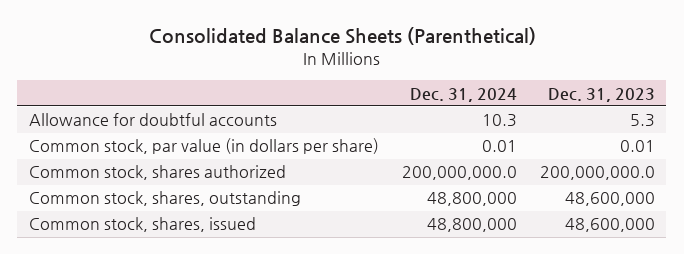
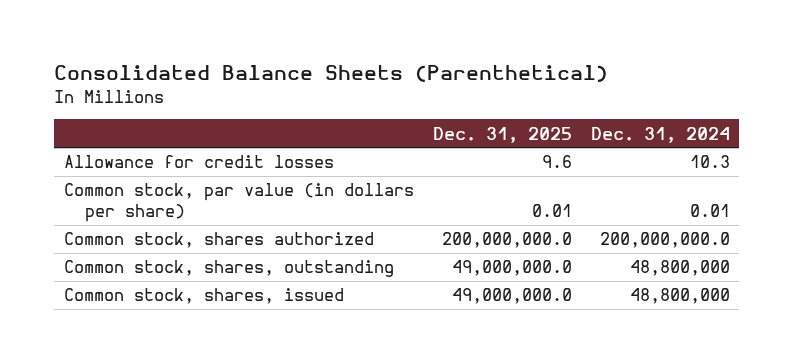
[547,87,655,102] Dec. 31, 2023 -> none
none -> [432,126,572,143] Dec. 31, 2025
[28,113,277,127] Allowance for doubtful accounts -> [63,155,334,169] Allowance for credit losses

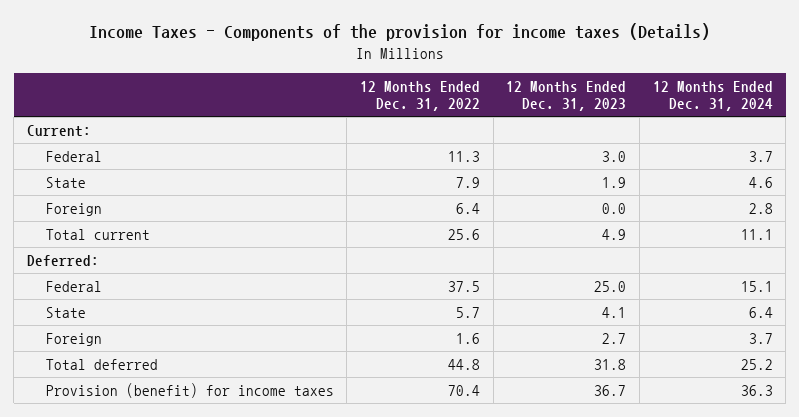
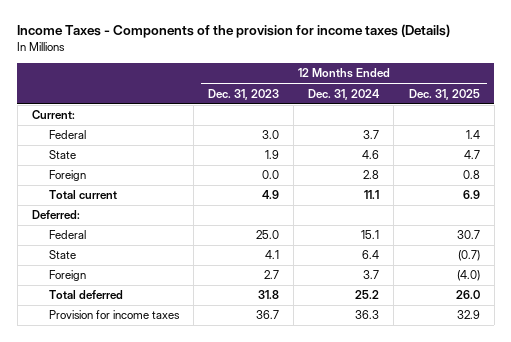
[359,80,480,112] 12 Months Ended Dec. 31, 2022 -> none
none -> [408,88,480,100] Dec. 31, 2025
[45,382,334,398] Provision (benefit) for income taxes -> [49,310,181,320] Provision for income taxes

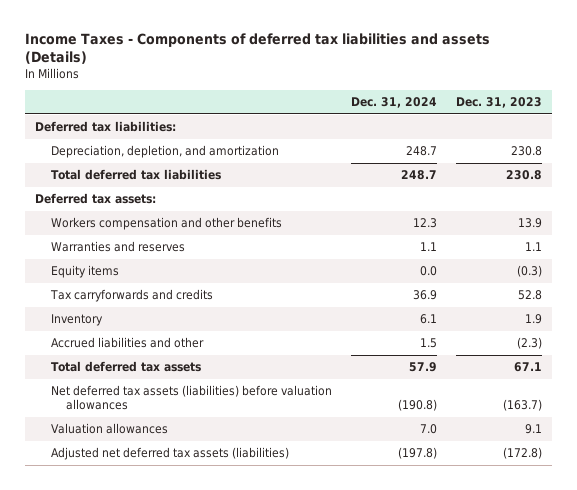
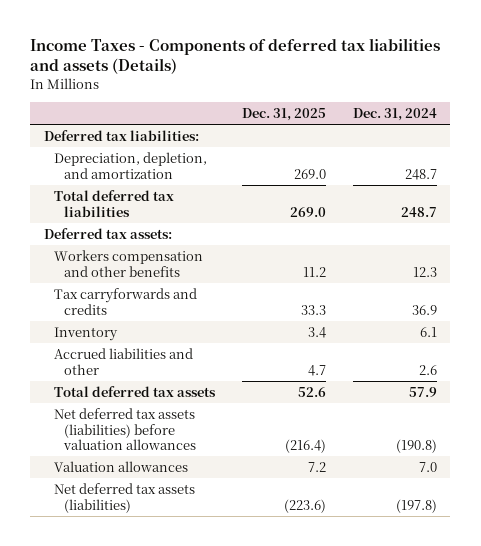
[456,97,543,109] Dec. 31, 2023 -> none
none -> [241,108,326,122] Dec. 31, 2025
[50,241,185,253] Warranties and reserves -> none
[50,265,119,279] Equity items -> none
[420,338,438,349] 1.5 -> [418,364,437,375] 2.6
[50,447,289,461] Adjusted net deferred tax assets (liabilities) -> [53,482,195,513] Net deferred tax assets (liabilities)

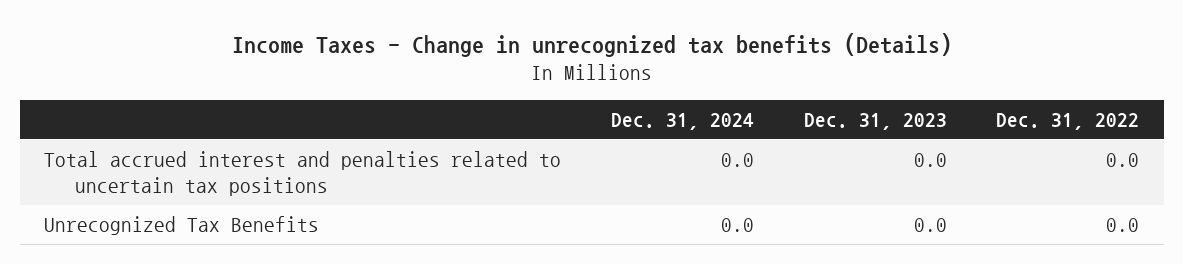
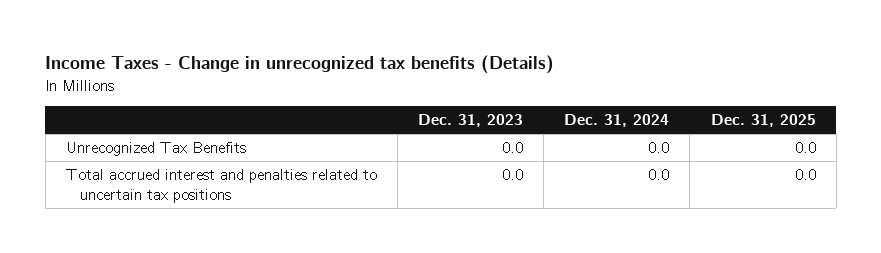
[996,112,1140,130] Dec. 31, 2022 -> none
none -> [710,114,816,128] Dec. 31, 2025
[44,151,562,197] Total accrued interest and penalties related to uncertain tax positions -> [65,168,377,204] Total accrued interest and penalties related to uncertain tax positions

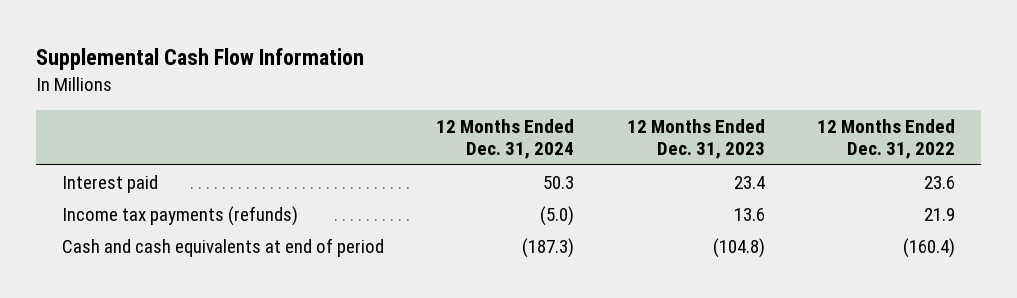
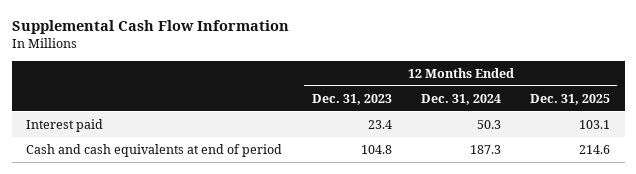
[817,118,956,160] 12 Months Ended Dec. 31, 2022 -> none
none -> [530,93,611,105] Dec. 31, 2025
[61,205,298,226] Income tax payments (refunds) -> none
[522,237,575,258] (187.3) -> [469,145,501,155] 187.3
[712,237,765,258] (104.8) -> [360,145,392,155] 104.8

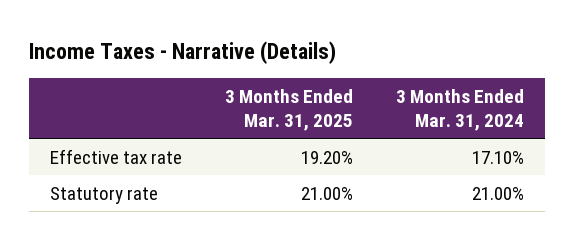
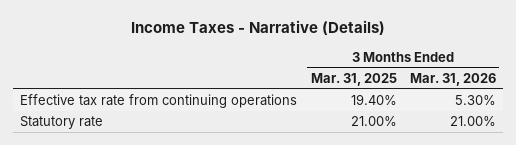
[395,88,524,131] 3 Months Ended Mar. 31, 2024 -> none
none -> [410,72,497,86] Mar. 31, 2026
[50,149,183,165] Effective tax rate -> [20,94,298,109] Effective tax rate from continuing operations
[300,151,353,165] 19.20% -> [350,94,397,106] 19.40%

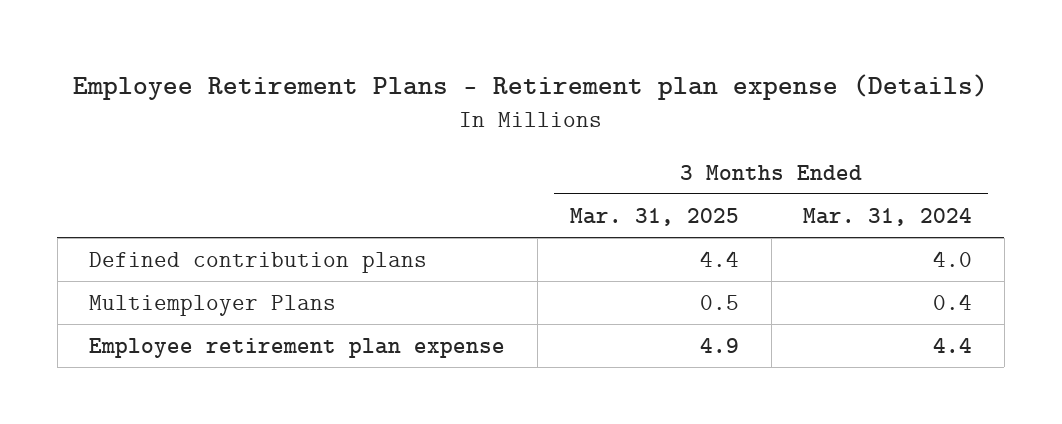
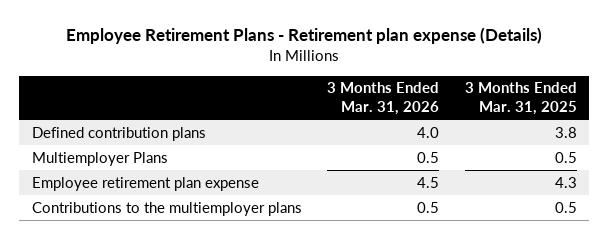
[803,207,973,226] Mar. 31, 2024 -> none
none -> [327,82,440,116] 3 Months Ended Mar. 31, 2026
[699,250,739,267] 4.4 -> [554,126,577,138] 3.8
[699,337,739,353] 4.9 -> [554,176,577,188] 4.3
none -> [31,201,302,216] Contributions to the multiemployer plans

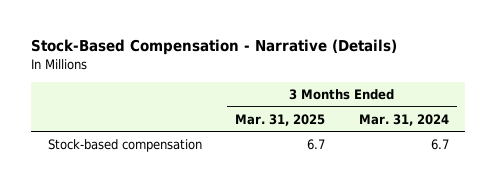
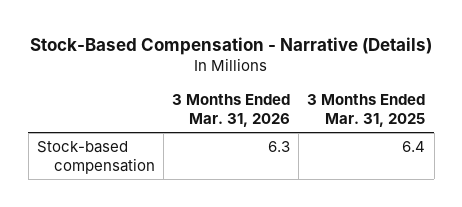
[358,113,449,126] Mar. 31, 2024 -> none
none -> [172,94,291,127] 3 Months Ended Mar. 31, 2026
[307,139,326,151] 6.7 -> [402,141,426,153] 6.4

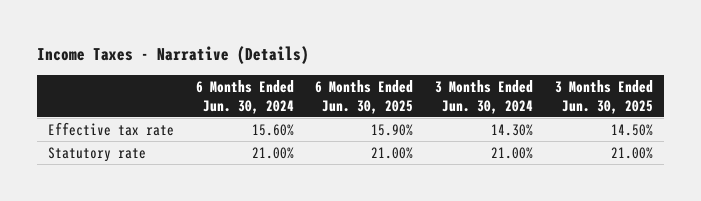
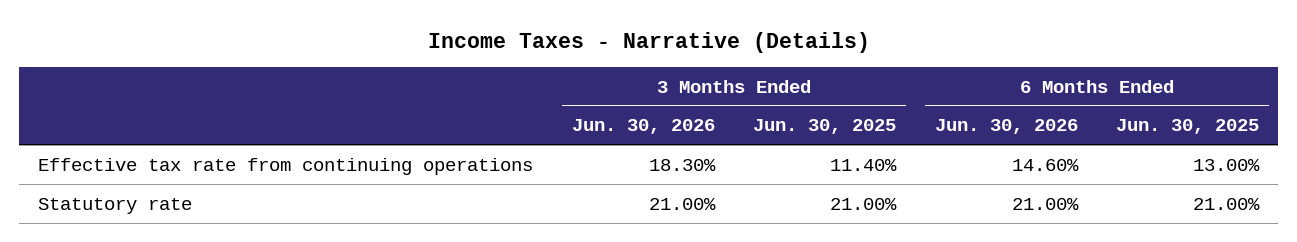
[195,79,294,114] 6 Months Ended Jun. 30, 2024 -> none
[435,79,534,114] 3 Months Ended Jun. 30, 2024 -> none
none -> [571,119,715,135] Jun. 30, 2026
none -> [934,119,1078,135] Jun. 30, 2026
[48,121,175,136] Effective tax rate -> [38,157,534,175] Effective tax rate from continuing operations
[371,123,414,136] 15.90% -> [1192,158,1260,171] 13.00%
[610,123,653,136] 14.50% -> [830,158,898,171] 11.40%

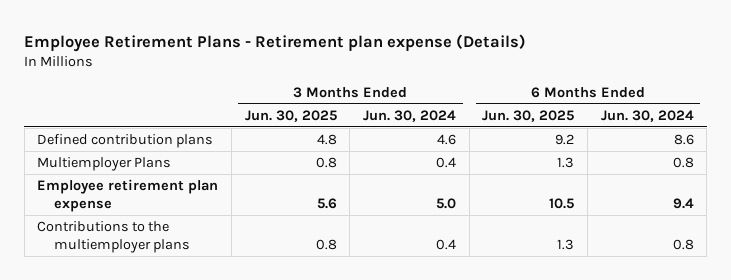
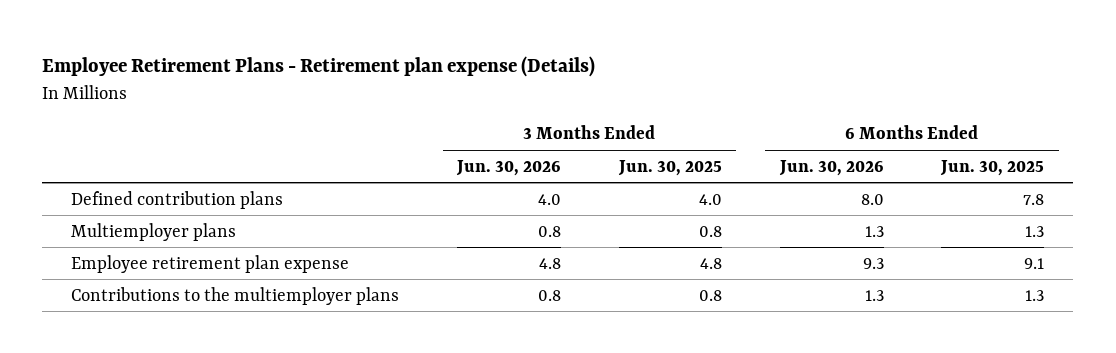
[363,109,457,122] Jun. 30, 2024 -> none
[600,109,694,122] Jun. 30, 2024 -> none
none -> [456,159,562,176] Jun. 30, 2026
none -> [778,159,884,176] Jun. 30, 2026
[316,133,337,145] 4.8 -> [698,193,722,205] 4.0
[555,133,575,145] 9.2 -> [1023,193,1045,205] 7.8
[37,156,172,171] Multiemployer Plans -> [71,222,237,241] Multiemployer plans
[316,198,337,210] 5.6 -> [699,257,722,269] 4.8
[549,198,575,210] 10.5 -> [1024,257,1045,269] 9.1

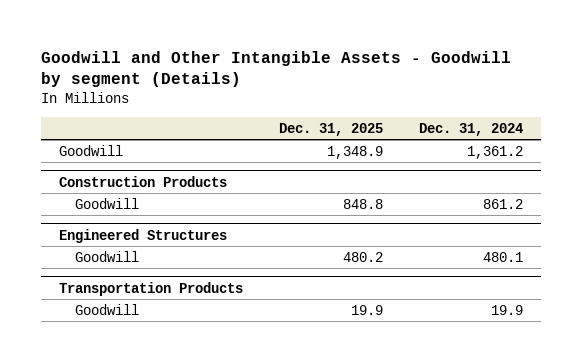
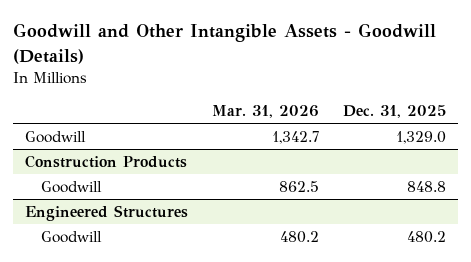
[40,50,511,88] Goodwill and Other Intangible Assets - Goodwill by segment (Details) -> [12,23,436,64] Goodwill and Other Intangible Assets - Goodwill (Details)
[418,122,523,136] Dec. 31, 2024 -> none
none -> [212,105,320,119] Mar. 31, 2026
[326,145,383,159] 1,348.9 -> [396,130,447,144] 1,329.0
[58,281,243,296] Transportation Products -> none
[75,303,140,315] Goodwill -> none

